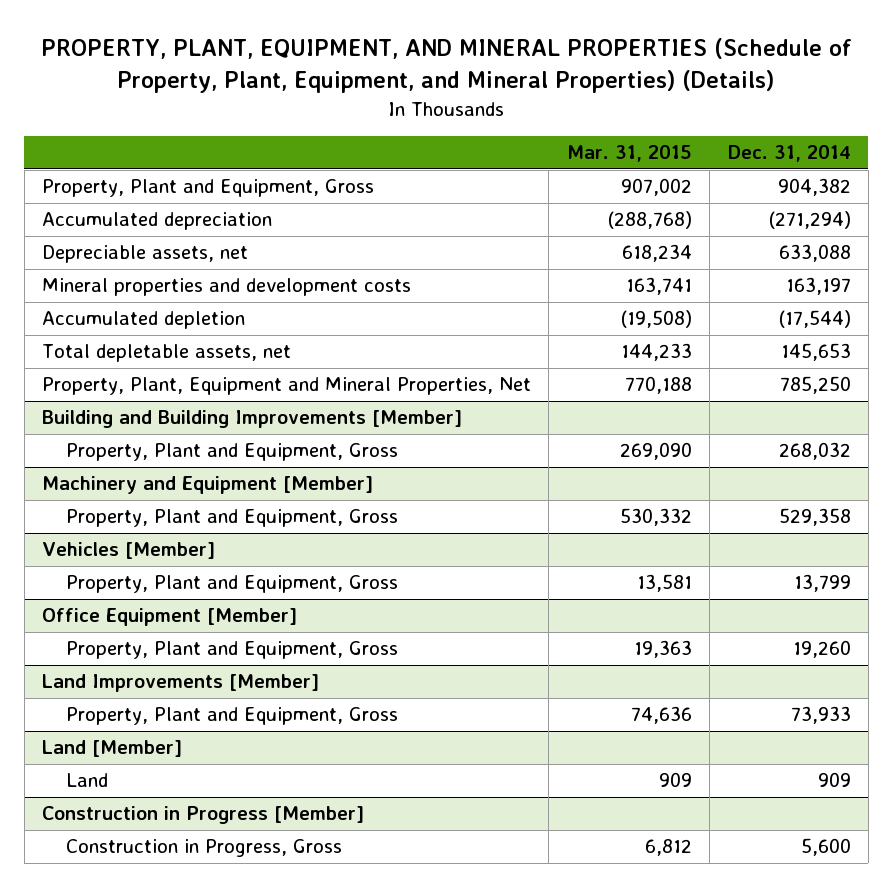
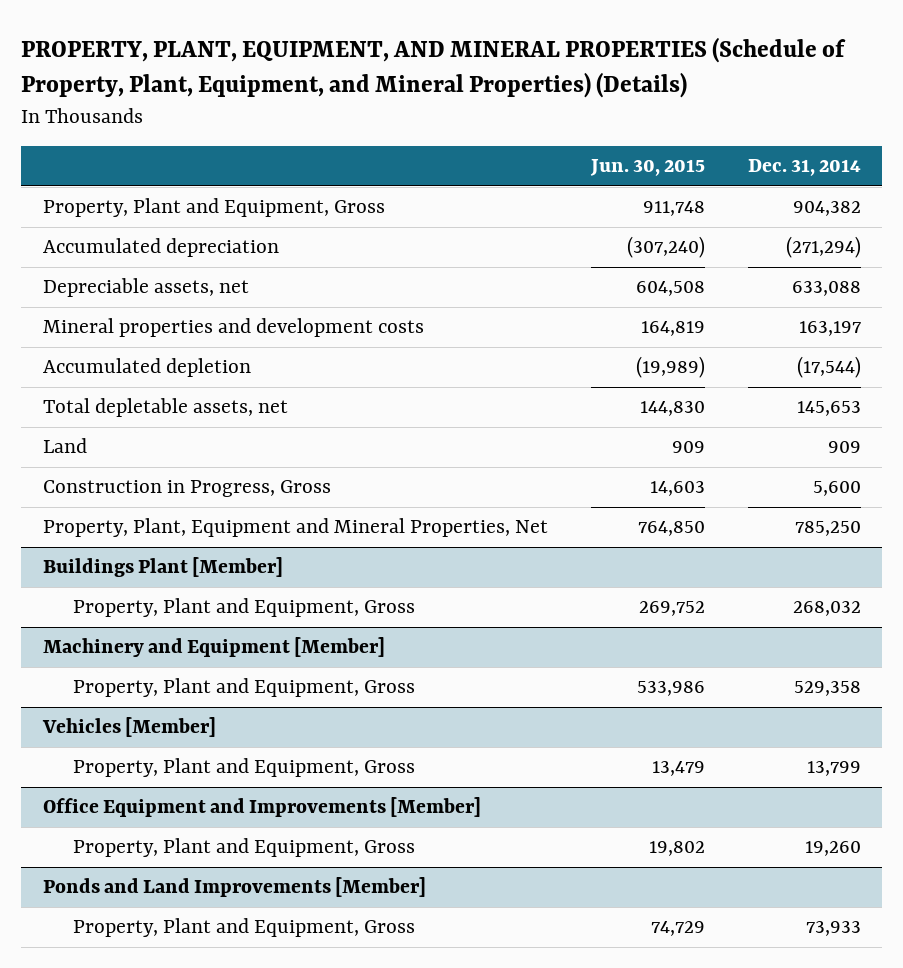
[566,145,692,163] Mar. 31, 2015 -> none
none -> [589,159,705,177] Jun. 30, 2015
none -> [42,438,87,454] Land
none -> [42,480,331,498] Construction in Progress, Gross
[42,410,463,429] Building and Building Improvements [Member] -> [42,557,283,578] Buildings Plant [Member]
[42,608,298,627] Office Equipment [Member] -> [42,797,481,818] Office Equipment and Improvements [Member]
[42,674,320,693] Land Improvements [Member] -> [42,877,426,898] Ponds and Land Improvements [Member]
[42,740,183,758] Land [Member] -> none
[65,773,108,788] Land -> none
[42,806,365,825] Construction in Progress [Member] -> none
[65,839,342,858] Construction in Progress, Gross -> none

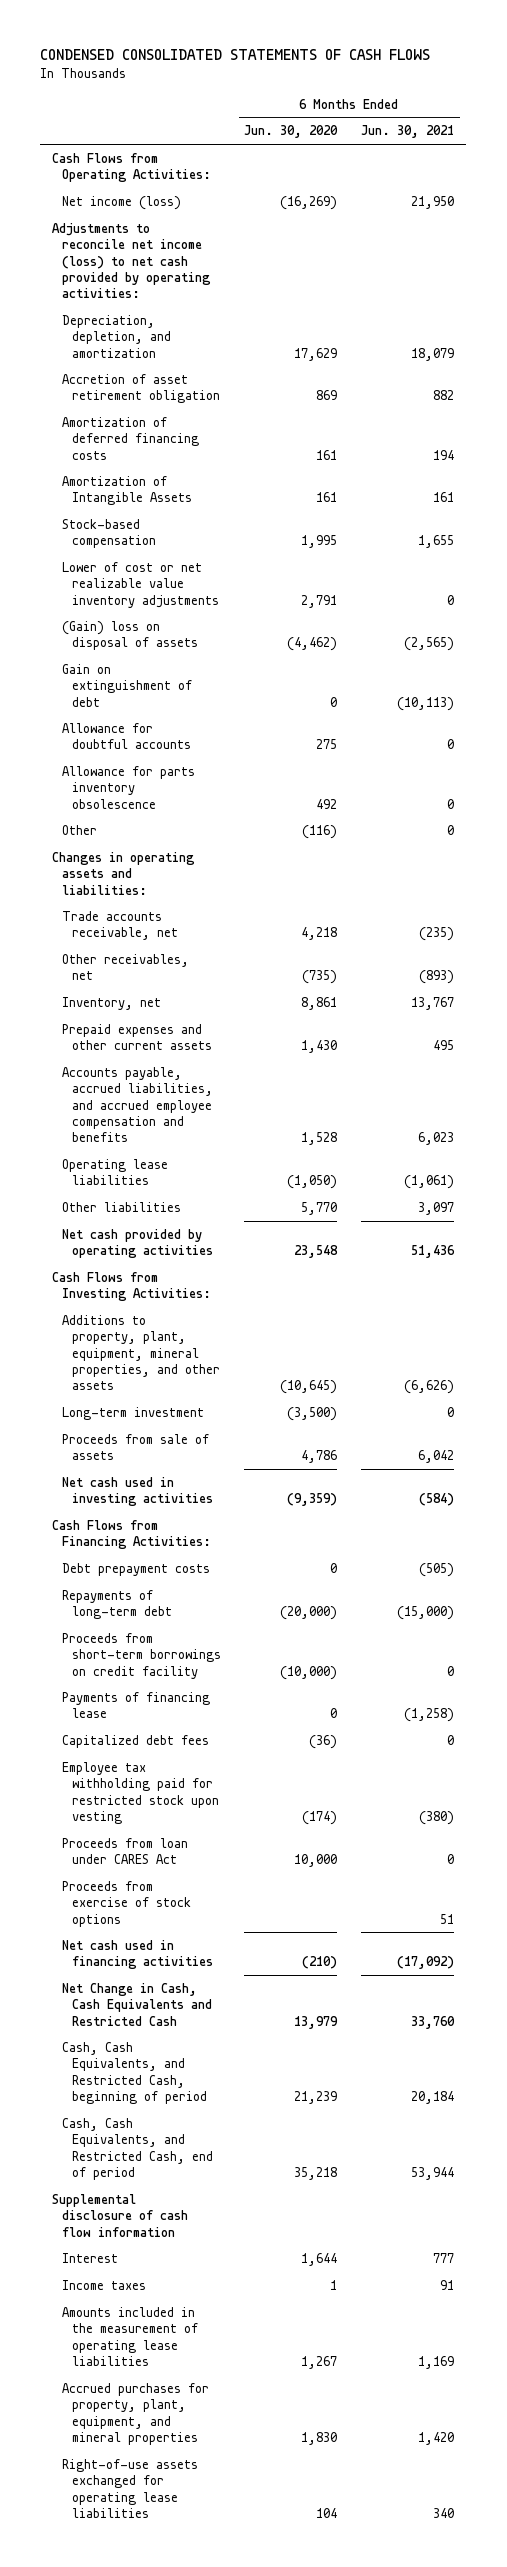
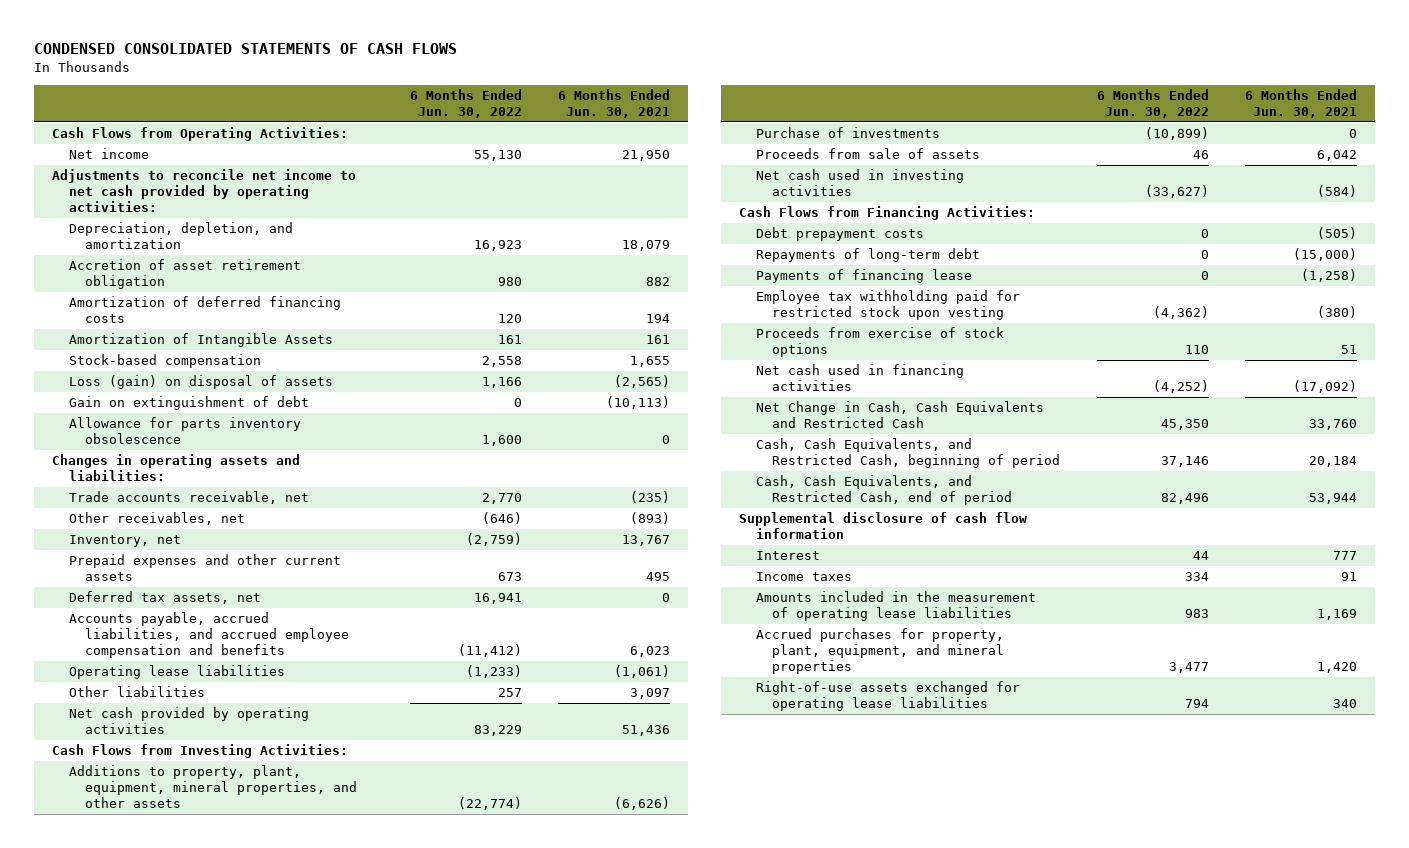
[244,125,339,139] Jun. 30, 2020 -> none
none -> [409,89,522,119] 6 Months Ended Jun. 30, 2022
[61,195,181,210] Net income (loss) -> [68,148,149,160] Net income
[52,222,211,299] Adjustments to reconcile net income (loss) to net cash provided by operating activities: -> [51,169,356,213] Adjustments to reconcile net income to net cash provided by operating activities:
[61,561,219,608] Lower of cost or net realizable value inventory adjustments -> none
[61,620,198,651] (Gain) loss on disposal of assets -> [68,375,333,390] Loss (gain) on disposal of assets
[61,722,191,750] Allowance for doubtful accounts -> none
[61,824,97,835] Other -> none
none -> [68,591,261,605] Deferred tax assets, net
[61,1406,204,1420] Long-term investment -> [755,127,940,139] Purchase of investments
[61,1632,221,1679] Proceeds from short-term borrowings on credit facility -> none
[61,1734,209,1748] Capitalized debt fees -> none
[61,1837,188,1865] Proceeds from loan under CARES Act -> none

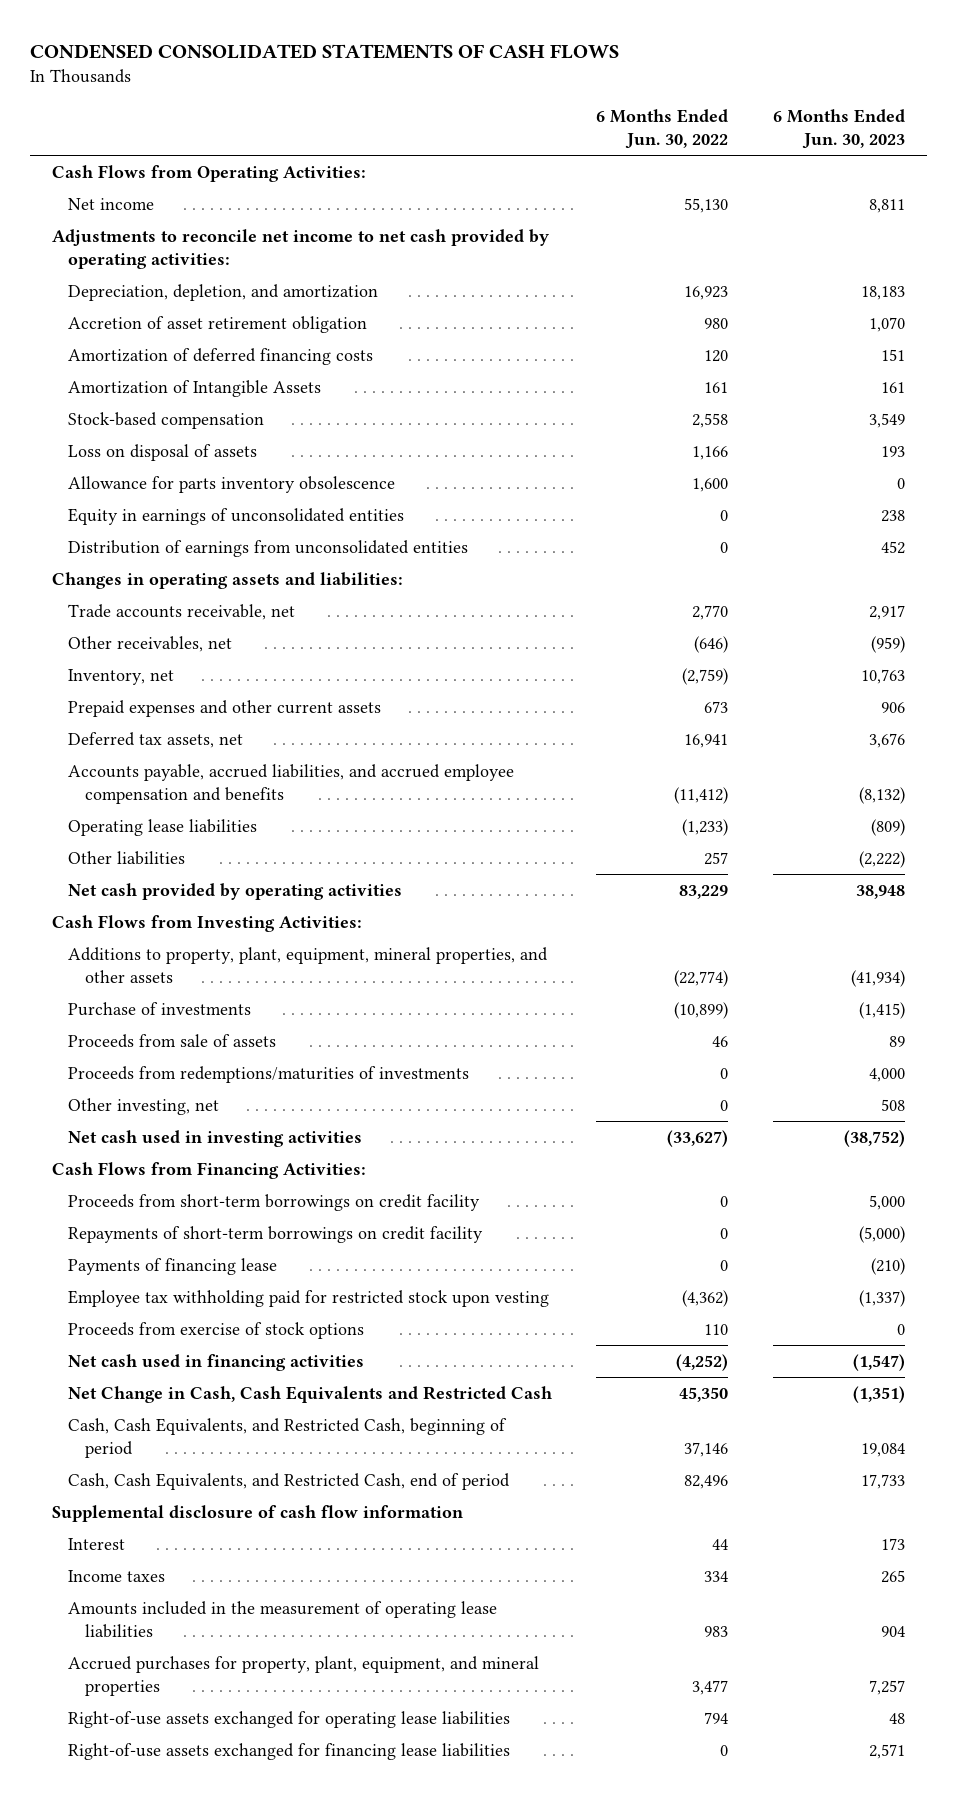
[557,89,670,119] 6 Months Ended Jun. 30, 2021 -> none
none -> [772,109,905,150] 6 Months Ended Jun. 30, 2023
[68,396,309,411] Gain on extinguishment of debt -> none
[68,375,333,390] Loss (gain) on disposal of assets -> [68,443,258,461] Loss on disposal of assets
none -> [68,507,405,525] Equity in earnings of unconsolidated entities
none -> [68,539,469,557] Distribution of earnings from unconsolidated entities
none -> [68,1065,470,1083] Proceeds from redemptions/maturities of investments
none -> [68,1097,220,1115] Other investing, net
[755,227,924,242] Debt prepayment costs -> none
[755,248,980,263] Repayments of long-term debt -> none
none -> [68,1193,481,1211] Proceeds from short-term borrowings on credit facility
none -> [68,1225,484,1243] Repayments of short-term borrowings on credit facility
none -> [68,1742,511,1760] Right-of-use assets exchanged for financing lease liabilities

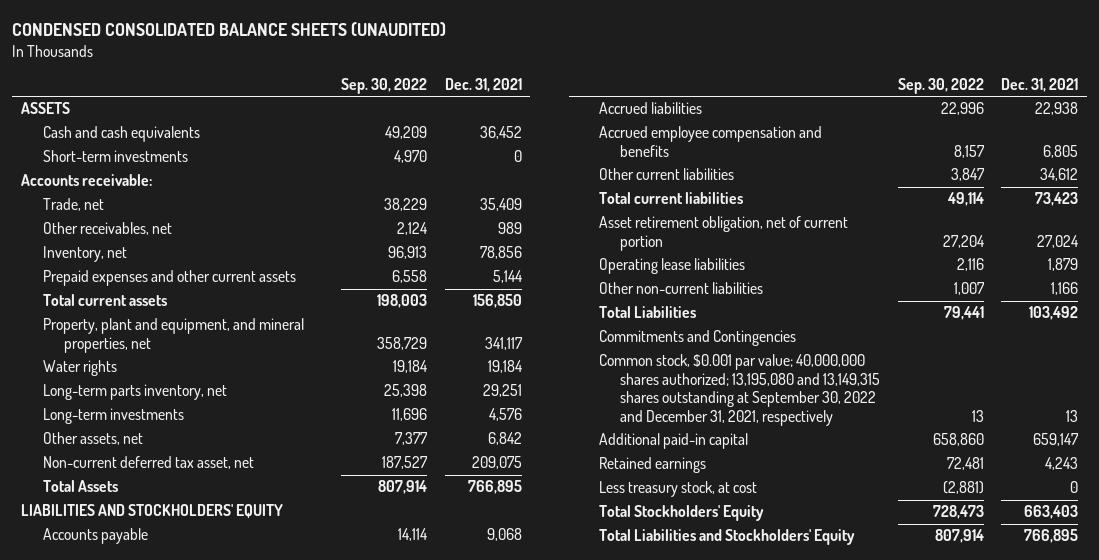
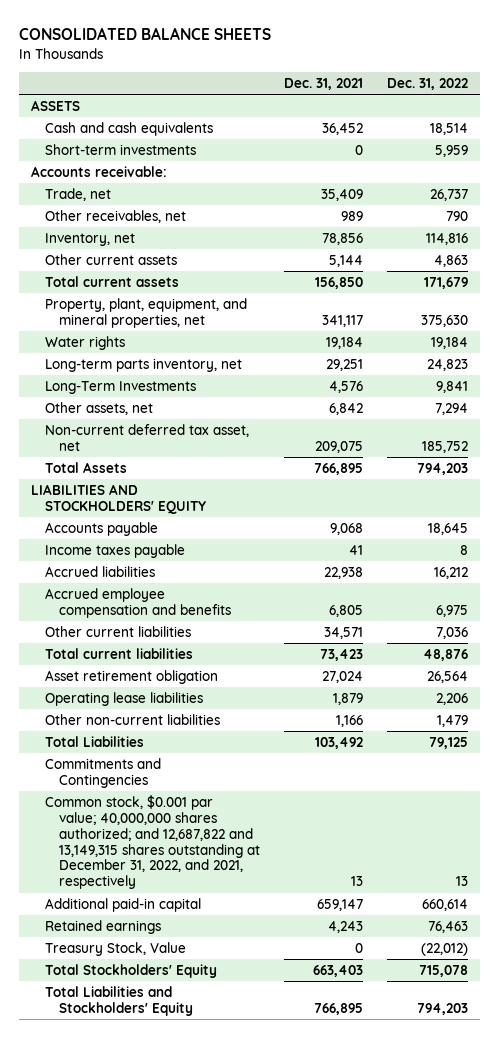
[12,22,447,37] CONDENSED CONSOLIDATED BALANCE SHEETS (UNAUDITED) -> [18,27,271,41] CONSOLIDATED BALANCE SHEETS
[341,77,428,94] Sep. 30, 2022 -> none
none -> [386,78,468,91] Dec. 31, 2022
[42,270,296,287] Prepaid expenses and other current assets -> [44,253,177,265] Other current assets
[42,318,304,353] Property, plant and equipment, and mineral properties, net -> [44,297,247,328] Property, plant, equipment, and mineral properties, net
[42,408,184,425] Long-term investments -> [44,380,196,394] Long-Term Investments
none -> [44,543,185,558] Income taxes payable
[1039,168,1078,182] 34,612 -> [324,626,364,639] 34,571
[598,216,848,251] Asset retirement obligation, net of current portion -> [44,669,218,684] Asset retirement obligation
[598,354,881,426] Common stock, $0.001 par value; 40,000,000 shares authorized; 13,195,080 and 13,149,315 shares outstanding at September 30, 2022 and December 31, 2021, respectively -> [44,794,261,890] Common stock, $0.001 par value; 40,000,000 shares authorized; and 12,687,822 and 13,149,315 shares outstanding at December 31, 2022, and 2021, respectively
[598,481,757,498] Less treasury stock, at cost -> [44,941,186,956] Treasury Stock, Value

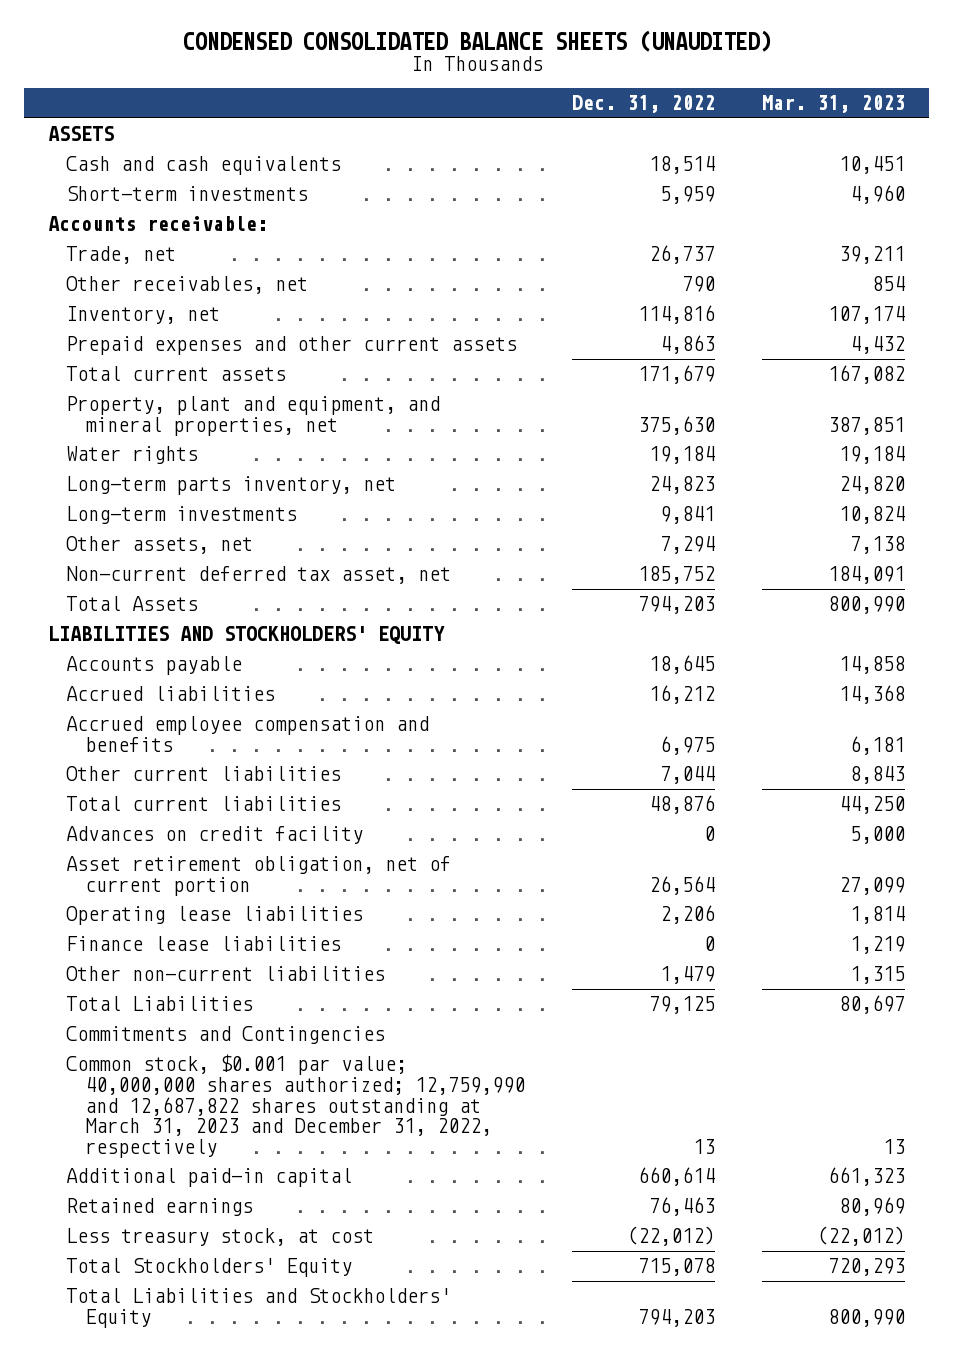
[18,27,271,41] CONSOLIDATED BALANCE SHEETS -> [182,29,771,52] CONDENSED CONSOLIDATED BALANCE SHEETS (UNAUDITED)
[284,78,364,91] Dec. 31, 2021 -> none
none -> [762,95,906,114] Mar. 31, 2023
[44,253,177,265] Other current assets -> [66,336,518,356] Prepaid expenses and other current assets
[44,297,247,328] Property, plant, equipment, and mineral properties, net -> [66,396,441,437] Property, plant and equipment, and mineral properties, net
[44,380,196,394] Long-Term Investments -> [66,506,298,525] Long-term investments
[44,543,185,558] Income taxes payable -> none
[435,626,468,639] 7,036 -> [660,766,716,785] 7,044
none -> [66,826,364,845] Advances on credit facility
[44,669,218,684] Asset retirement obligation -> [66,856,452,897] Asset retirement obligation, net of current portion
none -> [66,936,342,952] Finance lease liabilities
[44,794,261,890] Common stock, $0.001 par value; 40,000,000 shares authorized; and 12,687,822 and 13,149,315 shares outstanding at December 31, 2022, and 2021, respectively -> [66,1054,525,1158] Common stock, $0.001 par value; 40,000,000 shares authorized; 12,759,990 and 12,687,822 shares outstanding at March 31, 2023 and December 31, 2022, respectively
[44,941,186,956] Treasury Stock, Value -> [66,1228,375,1247] Less treasury stock, at cost

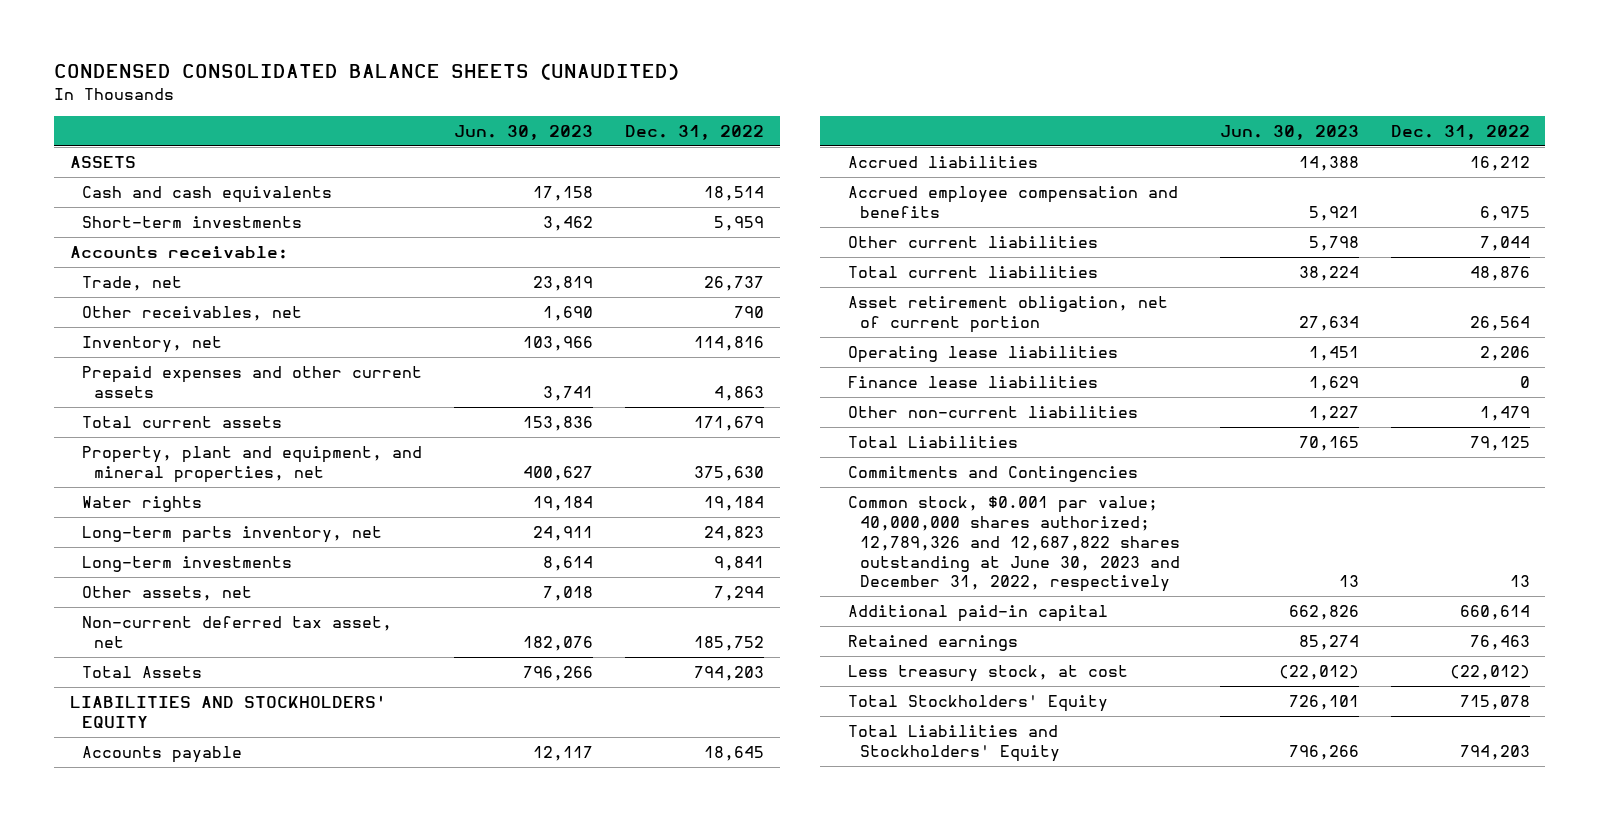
[762,95,906,114] Mar. 31, 2023 -> none
none -> [453,125,593,141] Jun. 30, 2023
[66,826,364,845] Advances on credit facility -> none
[66,1054,525,1158] Common stock, $0.001 par value; 40,000,000 shares authorized; 12,759,990 and 12,687,822 shares outstanding at March 31, 2023 and December 31, 2022, respectively -> [847,496,1180,593] Common stock, $0.001 par value; 40,000,000 shares authorized; 12,789,326 and 12,687,822 shares outstanding at June 30, 2023 and December 31, 2022, respectively

